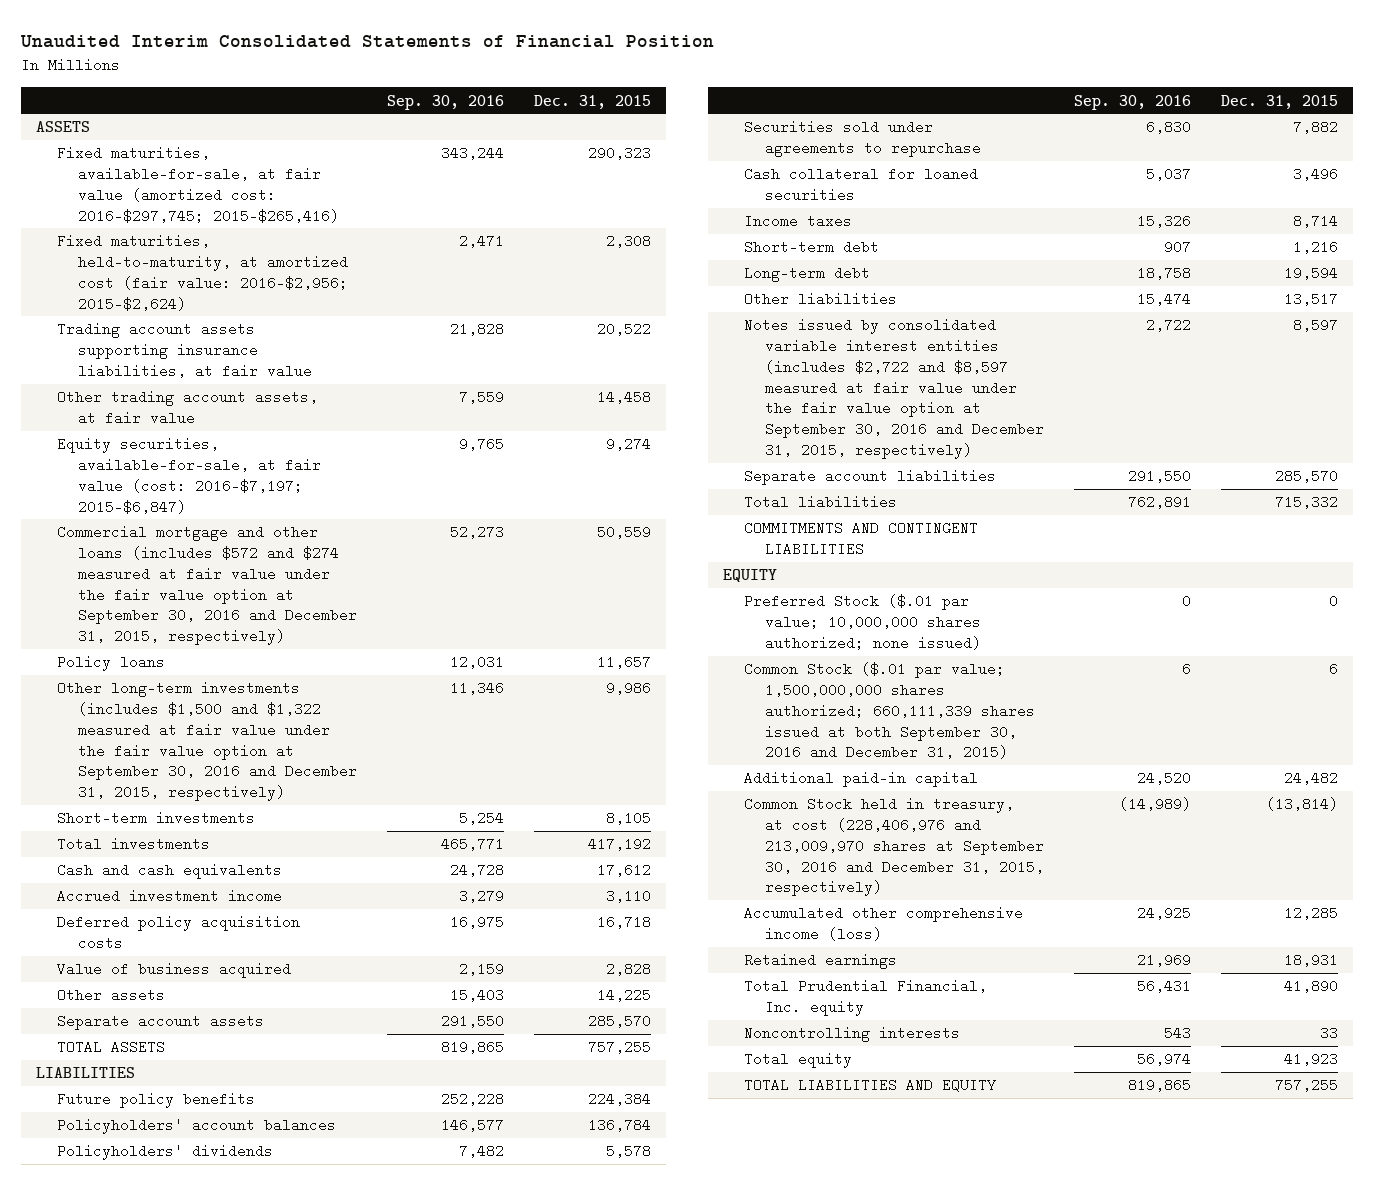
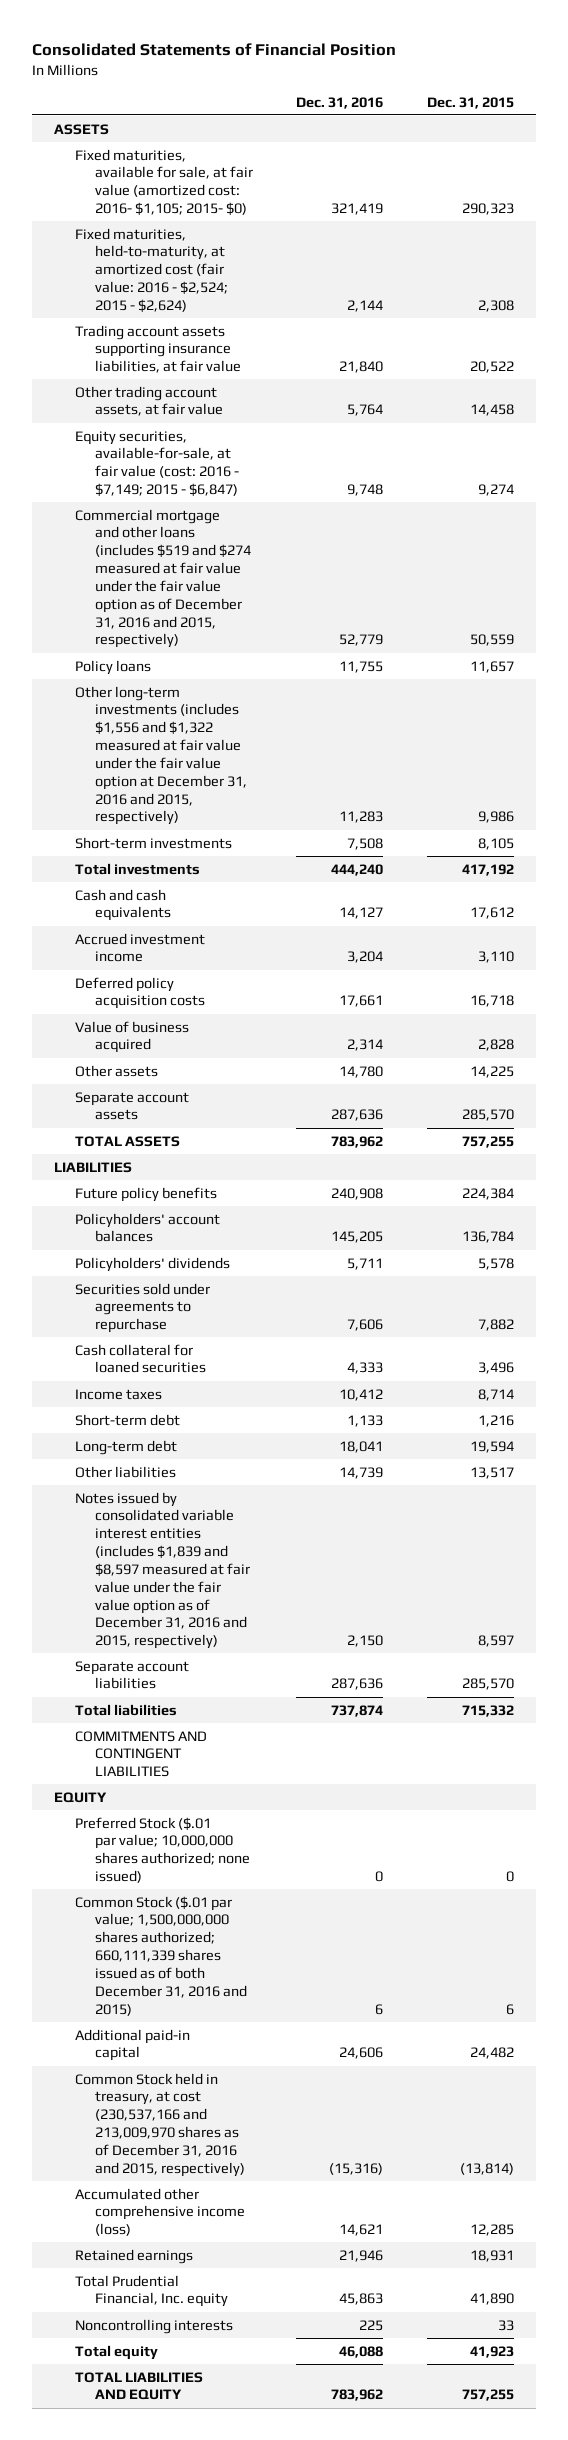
[19,35,714,49] Unaudited Interim Consolidated Statements of Financial Position -> [32,42,397,56] Consolidated Statements of Financial Position
[386,94,504,110] Sep. 30, 2016 -> none
none -> [296,96,384,109] Dec. 31, 2016
[56,146,339,223] Fixed maturities, available-for-sale, at fair value (amortized cost: 2016-$297,745; 2015-$265,416) -> [74,148,253,217] Fixed maturities, available for sale, at fair value (amortized cost: 2016- $1,105; 2015- $0)
[56,234,348,311] Fixed maturities, held-to-maturity, at amortized cost (fair value: 2016-$2,956; 2015-$2,624) -> [74,227,228,313] Fixed maturities, held-to-maturity, at amortized cost (fair value: 2016 - $2,524; 2015 - $2,624)
[56,437,321,514] Equity securities, available-for-sale, at fair value (cost: 2016-$7,197; 2015-$6,847) -> [74,430,239,498] Equity securities, available-for-sale, at fair value (cost: 2016 - $7,149; 2015 - $6,847)
[56,525,357,646] Commercial mortgage and other loans (includes $572 and $274 measured at fair value under the fair value option at September 30, 2016 and December 31, 2015, respectively) -> [74,508,251,649] Commercial mortgage and other loans (includes $519 and $274 measured at fair value under the fair value option as of December 31, 2016 and 2015, respectively)
[56,681,357,802] Other long-term investments (includes $1,500 and $1,322 measured at fair value under the fair value option at September 30, 2016 and December 31, 2015, respectively) -> [74,685,247,826] Other long-term investments (includes $1,556 and $1,322 measured at fair value under the fair value option at December 31, 2016 and 2015, respectively)
[744,318,1045,459] Notes issued by consolidated variable interest entities (includes $2,722 and $8,597 measured at fair value under the fair value option at September 30, 2016 and December 31, 2015, respectively) -> [74,1491,250,1650] Notes issued by consolidated variable interest entities (includes $1,839 and $8,597 measured at fair value under the fair value option as of December 31, 2016 and 2015, respectively)
[744,662,1036,760] Common Stock ($.01 par value; 1,500,000,000 shares authorized; 660,111,339 shares issued at both September 30, 2016 and December 31, 2015) -> [74,1895,247,2016] Common Stock ($.01 par value; 1,500,000,000 shares authorized; 660,111,339 shares issued as of both December 31, 2016 and 2015)
[744,797,1045,897] Common Stock held in treasury, at cost (228,406,976 and 213,009,970 shares at September 30, 2016 and December 31, 2015, respectively) -> [74,2072,245,2177] Common Stock held in treasury, at cost (230,537,166 and 213,009,970 shares as of December 31, 2016 and 2015, respectively)

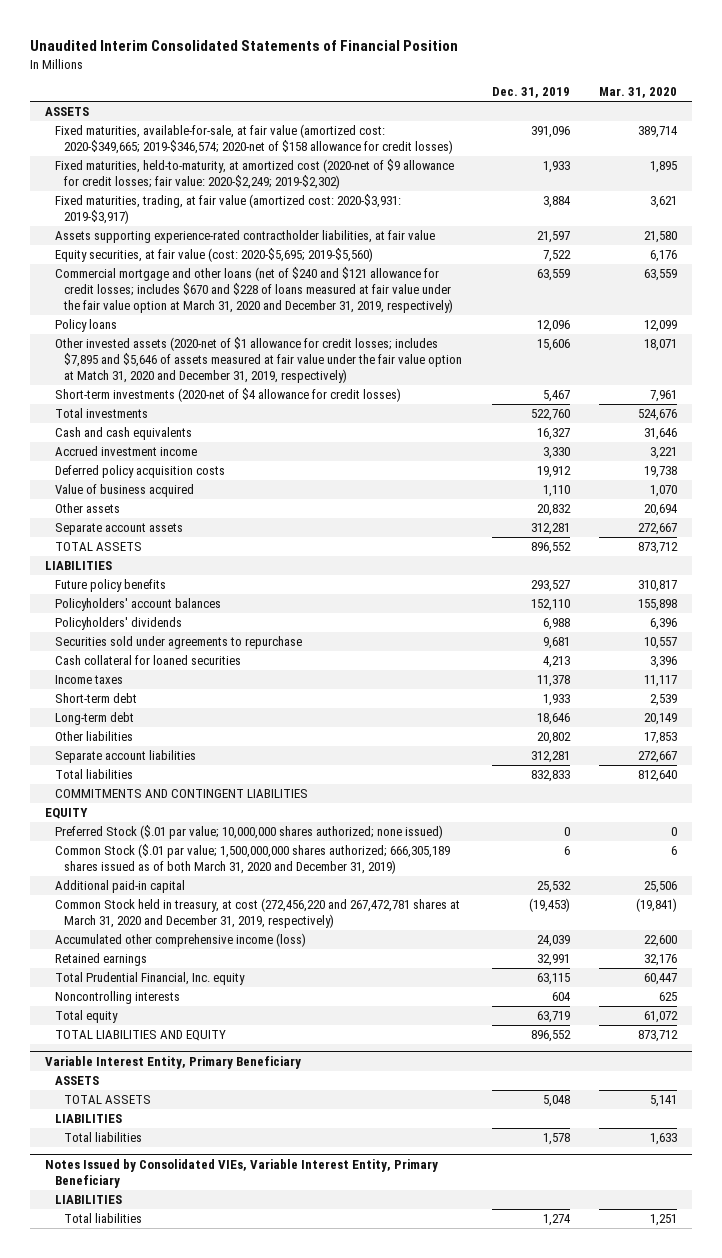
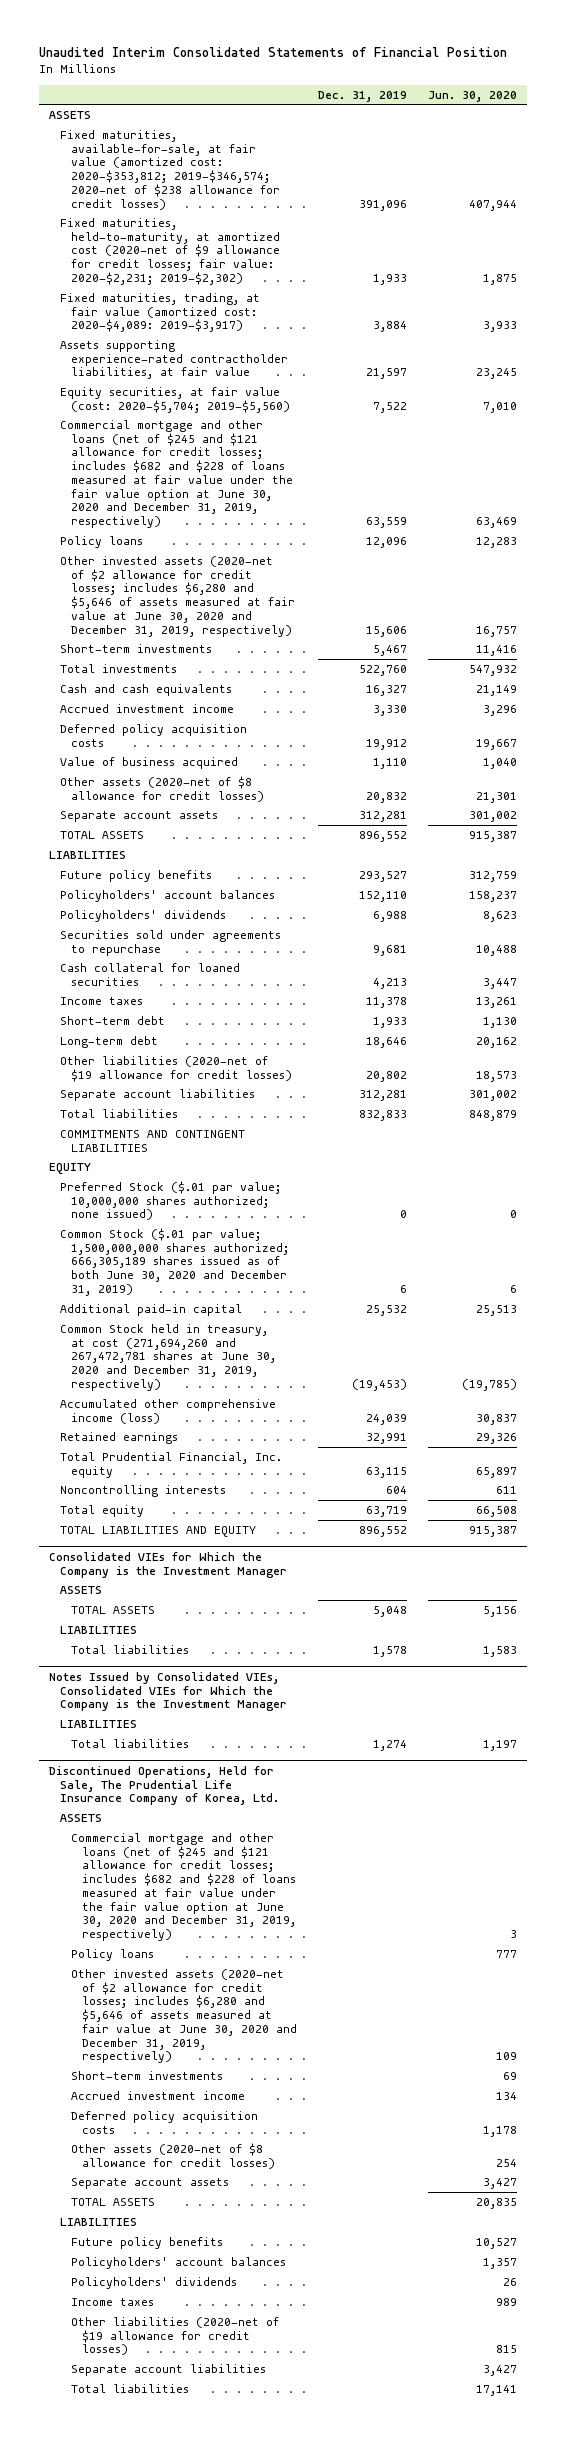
[599,87,678,99] Mar. 31, 2020 -> none
none -> [427,90,517,102] Jun. 30, 2020
[54,124,454,155] Fixed maturities, available-for-sale, at fair value (amortized cost: 2020-$349,665; 2019-$346,574; 2020-net of $158 allowance for credit losses) -> [60,129,280,210] Fixed maturities, available-for-sale, at fair value (amortized cost: 2020-$353,812; 2019-$346,574; 2020-net of $238 allowance for credit losses)
[54,159,454,190] Fixed maturities, held-to-maturity, at amortized cost (2020-net of $9 allowance for credit losses; fair value: 2020-$2,249; 2019-$2,302) -> [60,217,280,285] Fixed maturities, held-to-maturity, at amortized cost (2020-net of $9 allowance for credit losses; fair value: 2020-$2,231; 2019-$2,302)
[54,194,401,225] Fixed maturities, trading, at fair value (amortized cost: 2020-$3,931: 2019-$3,917) -> [60,292,261,333] Fixed maturities, trading, at fair value (amortized cost: 2020-$4,089: 2019-$3,917)
[54,248,373,263] Equity securities, at fair value (cost: 2020-$5,695; 2019-$5,560) -> [60,386,290,413] Equity securities, at fair value (cost: 2020-$5,704; 2019-$5,560)
[54,267,454,313] Commercial mortgage and other loans (net of $240 and $121 allowance for credit losses; includes $670 and $228 of loans measured at fair value under the fair value option at March 31, 2020 and December 31, 2019, respectively) -> [60,419,293,528] Commercial mortgage and other loans (net of $245 and $121 allowance for credit losses; includes $682 and $228 of loans measured at fair value under the fair value option at June 30, 2020 and December 31, 2019, respectively)
[54,337,463,383] Other invested assets (2020-net of $1 allowance for credit losses; includes $7,895 and $5,646 of assets measured at fair value under the fair value option at Match 31, 2020 and December 31, 2019, respectively) -> [60,555,295,637] Other invested assets (2020-net of $2 allowance for credit losses; includes $6,280 and $5,646 of assets measured at fair value at June 30, 2020 and December 31, 2019, respectively)
[54,388,401,403] Short-term investments (2020-net of $4 allowance for credit losses) -> [60,643,213,653] Short-term investments
[54,503,120,514] Other assets -> [60,775,264,802] Other assets (2020-net of $8 allowance for credit losses)
[54,731,133,742] Other liabilities -> [60,1055,292,1082] Other liabilities (2020-net of $19 allowance for credit losses)
[54,844,450,875] Common Stock ($.01 par value; 1,500,000,000 shares authorized; 666,305,189 shares issued as of both March 31, 2020 and December 31, 2019) -> [60,1227,289,1296] Common Stock ($.01 par value; 1,500,000,000 shares authorized; 666,305,189 shares issued as of both June 30, 2020 and December 31, 2019)
[54,898,460,929] Common Stock held in treasury, at cost (272,456,220 and 267,472,781 shares at March 31, 2020 and December 31, 2019, respectively) -> [60,1323,276,1391] Common Stock held in treasury, at cost (271,694,260 and 267,472,781 shares at June 30, 2020 and December 31, 2019, respectively)
[45,1056,302,1070] Variable Interest Entity, Primary Beneficiary -> none
none -> [49,1551,288,1578] Consolidated VIEs for Which the Company is the Investment Manager
[45,1159,439,1189] Notes Issued by Consolidated VIEs, Variable Interest Entity, Primary Beneficiary -> none
none -> [49,1671,288,1712] Notes Issued by Consolidated VIEs, Consolidated VIEs for Which the Company is the Investment Manager
none -> [49,1765,280,1806] Discontinued Operations, Held for Sale, The Prudential Life Insurance Company of Korea, Ltd.
none -> [60,1813,103,1822] ASSETS
none -> [70,1832,296,1941] Commercial mortgage and other loans (net of $245 and $121 allowance for credit losses; includes $682 and $228 of loans measured at fair value under the fair value option at June 30, 2020 and December 31, 2019, respectively)
none -> [70,1948,154,1961] Policy loans
none -> [70,1968,297,2064] Other invested assets (2020-net of $2 allowance for credit losses; includes $6,280 and $5,646 of assets measured at fair value at June 30, 2020 and December 31, 2019, respectively)
none -> [70,2070,223,2080] Short-term investments
none -> [70,2090,245,2100] Accrued investment income
none -> [70,2110,258,2134] Deferred policy acquisition costs
none -> [70,2142,275,2169] Other assets (2020-net of $8 allowance for credit losses)
none -> [70,2177,229,2189] Separate account assets
none -> [70,2197,155,2206] TOTAL ASSETS
none -> [60,2217,138,2226] LIABILITIES
none -> [70,2236,223,2249] Future policy benefits
none -> [70,2256,286,2269] Policyholders' account balances
none -> [70,2276,237,2289] Policyholders' dividends
none -> [70,2297,154,2306] Income taxes
none -> [70,2316,279,2356] Other liabilities (2020-net of $19 allowance for credit losses)
none -> [70,2363,266,2376] Separate account liabilities
none -> [70,2383,189,2393] Total liabilities

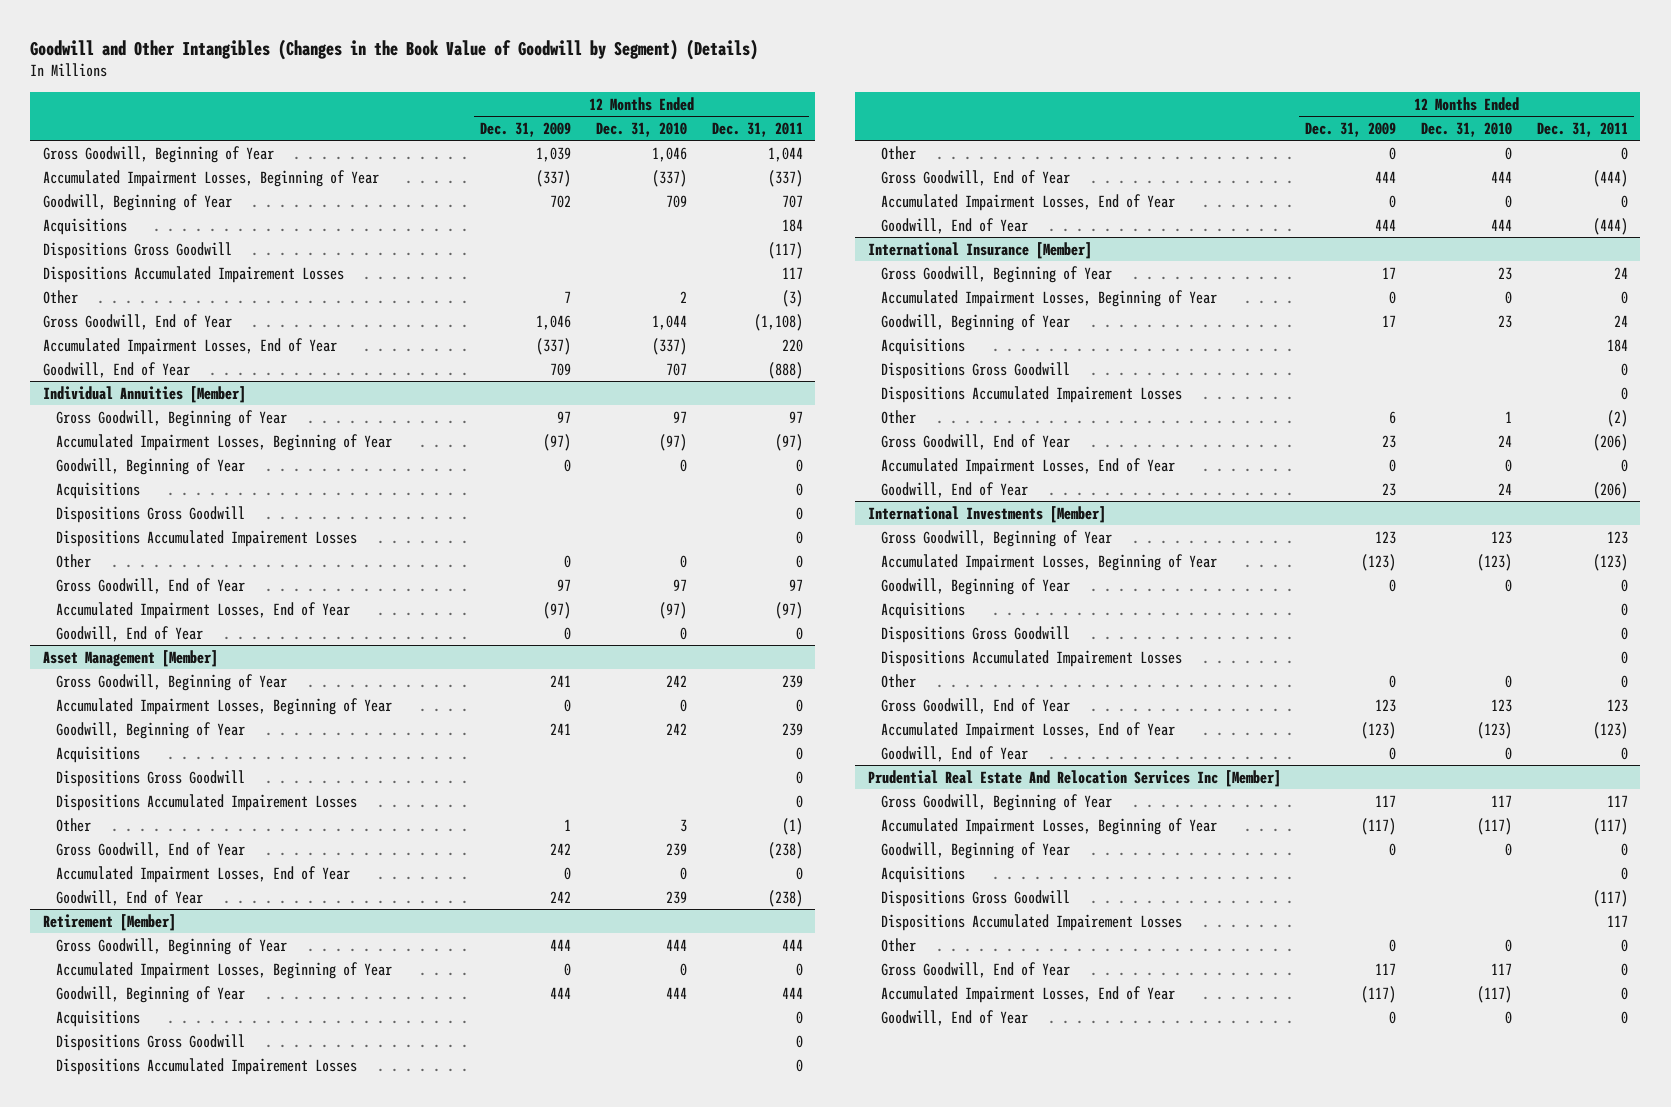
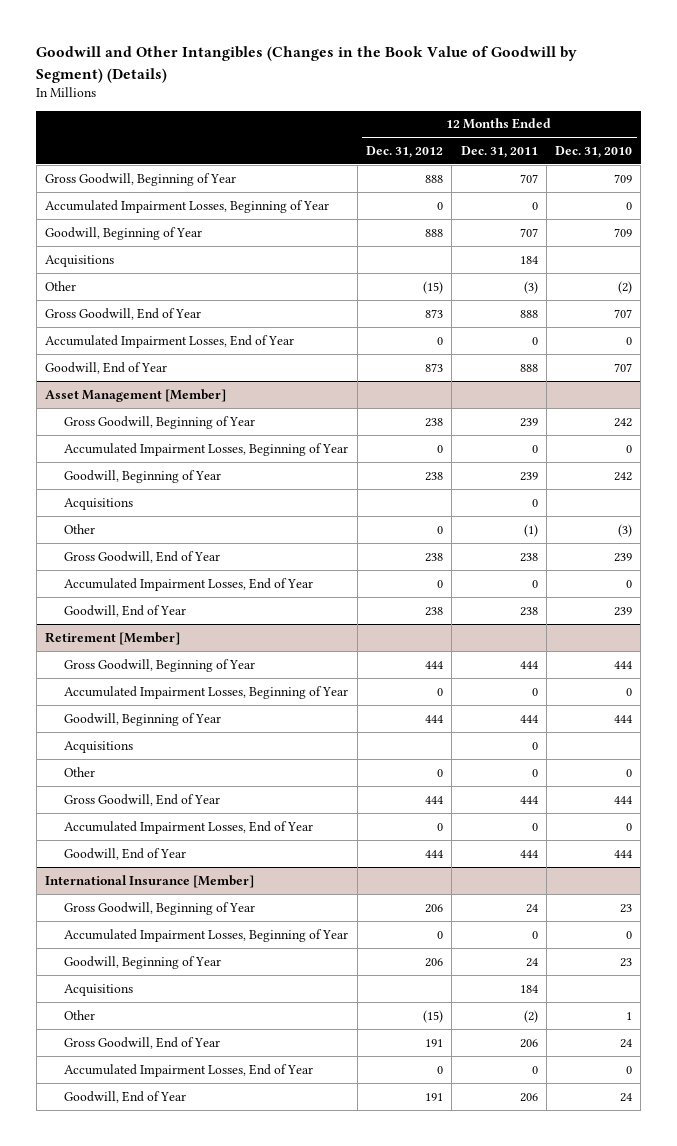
[480,121,572,137] Dec. 31, 2009 -> none
none -> [366,146,444,159] Dec. 31, 2012
[652,146,688,162] 1,046 -> [614,173,633,183] 709
[768,146,804,162] 1,044 -> [519,173,538,183] 707
[652,169,688,187] (337) -> [626,201,633,210] 0
[768,169,804,187] (337) -> [531,201,538,210] 0
[42,241,232,259] Dispositions Gross Goodwill -> none
[42,265,344,283] Dispositions Accumulated Impairement Losses -> none
[42,385,246,403] Individual Annuities [Member] -> none
[55,409,287,427] Gross Goodwill, Beginning of Year -> none
[55,433,392,451] Accumulated Impairment Losses, Beginning of Year -> none
[55,457,245,475] Goodwill, Beginning of Year -> none
[55,481,140,499] Acquisitions -> none
[55,505,245,523] Dispositions Gross Goodwill -> none
[55,529,357,547] Dispositions Accumulated Impairement Losses -> none
[55,553,91,568] Other -> none
[55,577,245,594] Gross Goodwill, End of Year -> none
[55,601,350,619] Accumulated Impairment Losses, End of Year -> none
[55,625,203,642] Goodwill, End of Year -> none
[680,290,688,303] 2 -> [618,280,633,294] (2)
[652,314,688,330] 1,044 -> [614,308,633,318] 707
[754,313,804,331] (1,108) -> [519,309,538,318] 888
[652,337,688,355] (337) -> [626,336,633,345] 0
[782,338,804,352] 220 -> [531,336,538,345] 0
[768,361,804,379] (888) -> [519,363,538,372] 888
[55,769,245,787] Dispositions Gross Goodwill -> none
[55,793,357,811] Dispositions Accumulated Impairement Losses -> none
[680,818,688,832] 3 -> [618,523,633,537] (3)
[768,841,804,859] (238) -> [519,552,538,562] 238
[768,889,804,907] (238) -> [519,606,538,616] 238
[55,1033,245,1051] Dispositions Gross Goodwill -> none
[55,1057,357,1075] Dispositions Accumulated Impairement Losses -> none
[1593,169,1629,187] (444) -> [519,795,538,804] 444
[1593,217,1629,235] (444) -> [519,849,538,858] 444
[880,361,1070,379] Dispositions Gross Goodwill -> none
[880,385,1182,403] Dispositions Accumulated Impairement Losses -> none
[1593,433,1629,451] (206) -> [519,1038,538,1048] 206
[867,505,1106,523] International Investments [Member] -> none
[880,529,1112,547] Gross Goodwill, Beginning of Year -> none
[880,553,1217,571] Accumulated Impairment Losses, Beginning of Year -> none
[880,577,1070,595] Goodwill, Beginning of Year -> none
[880,601,965,619] Acquisitions -> none
[880,625,1070,643] Dispositions Gross Goodwill -> none
[880,649,1182,667] Dispositions Accumulated Impairement Losses -> none
[880,673,916,688] Other -> none
[880,697,1070,714] Gross Goodwill, End of Year -> none
[880,721,1175,739] Accumulated Impairment Losses, End of Year -> none
[880,745,1028,762] Goodwill, End of Year -> none
[867,769,1281,787] Prudential Real Estate And Relocation Services Inc [Member] -> none
[880,793,1112,811] Gross Goodwill, Beginning of Year -> none
[880,817,1217,835] Accumulated Impairment Losses, Beginning of Year -> none
[880,841,1070,859] Goodwill, Beginning of Year -> none
[880,865,965,883] Acquisitions -> none
[880,889,1070,907] Dispositions Gross Goodwill -> none
[880,913,1182,931] Dispositions Accumulated Impairement Losses -> none
[880,937,916,952] Other -> none
[880,961,1070,978] Gross Goodwill, End of Year -> none
[880,985,1175,1003] Accumulated Impairment Losses, End of Year -> none
[880,1009,1028,1026] Goodwill, End of Year -> none
[1593,481,1629,499] (206) -> [519,1092,538,1102] 206

